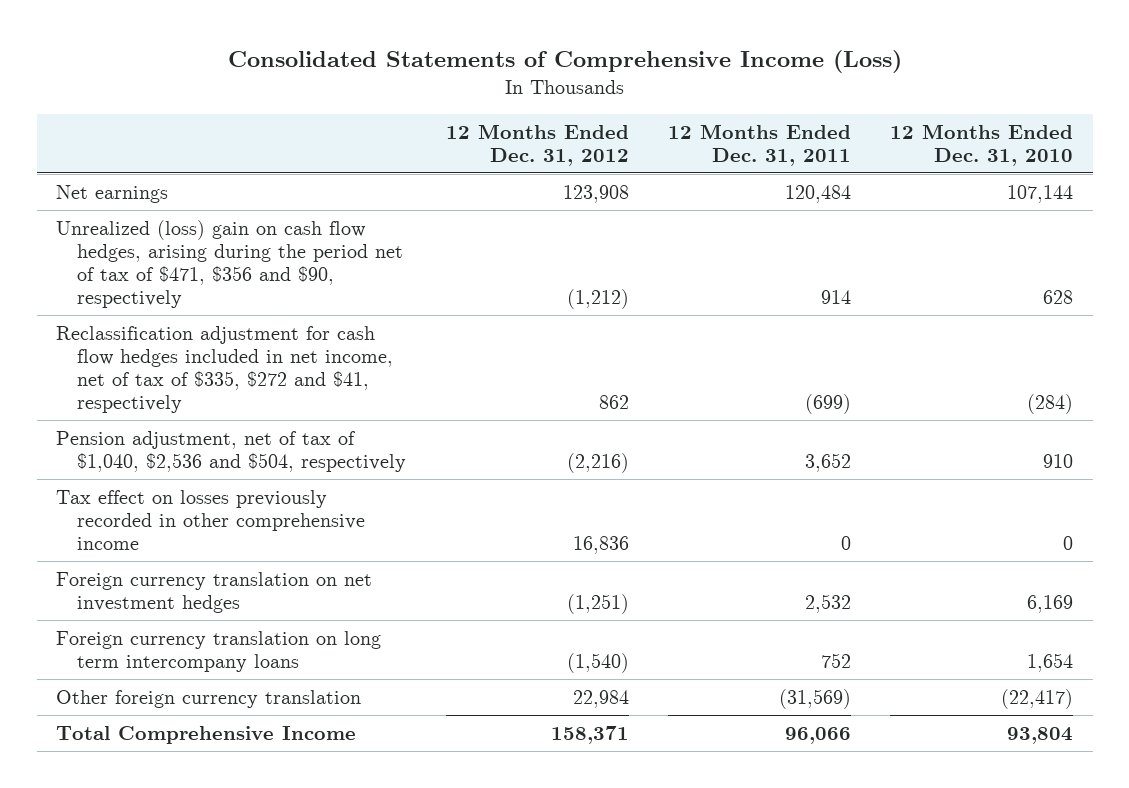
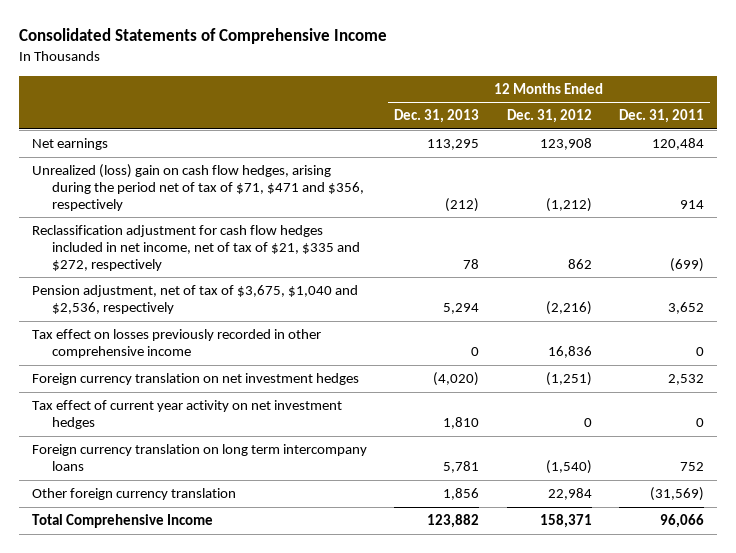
[227,50,902,74] Consolidated Statements of Comprehensive Income (Loss) -> [18,28,387,45] Consolidated Statements of Comprehensive Income
[890,123,1074,166] 12 Months Ended Dec. 31, 2010 -> none
none -> [394,109,480,124] Dec. 31, 2013
[56,219,404,308] Unrealized (loss) gain on cash flow hedges, arising during the period net of tax of $471, $356 and $90, respectively -> [32,164,364,211] Unrealized (loss) gain on cash flow hedges, arising during the period net of tax of $71, $471 and $356, respectively
[56,325,394,413] Reclassification adjustment for cash flow hedges included in net income, net of tax of $335, $272 and $41, respectively -> [32,225,360,271] Reclassification adjustment for cash flow hedges included in net income, net of tax of $21, $335 and $272, respectively
[56,430,407,472] Pension adjustment, net of tax of $1,040, $2,536 and $504, respectively -> [32,285,359,314] Pension adjustment, net of tax of $3,675, $1,040 and $2,536, respectively
none -> [32,400,343,429] Tax effect of current year activity on net investment hedges

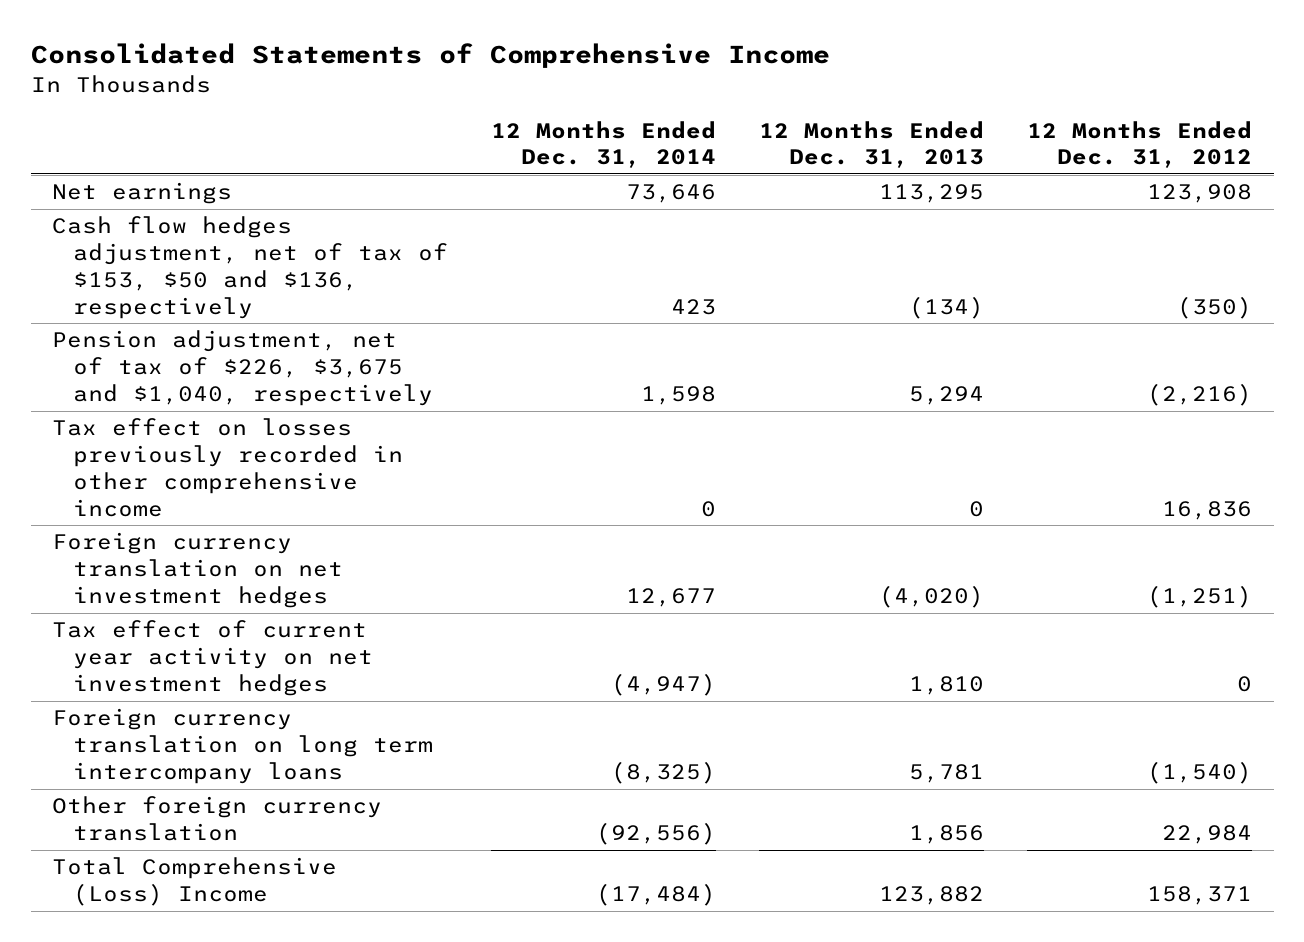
[618,109,704,124] Dec. 31, 2011 -> none
none -> [490,120,716,169] 12 Months Ended Dec. 31, 2014
[32,164,364,211] Unrealized (loss) gain on cash flow hedges, arising during the period net of tax of $71, $471 and $356, respectively -> none
[32,225,360,271] Reclassification adjustment for cash flow hedges included in net income, net of tax of $21, $335 and $272, respectively -> [52,216,448,319] Cash flow hedges adjustment, net of tax of $153, $50 and $136, respectively
[463,258,480,269] 78 -> [908,295,984,319] (134)
[567,258,592,269] 862 -> [1177,295,1253,319] (350)
[32,285,359,314] Pension adjustment, net of tax of $3,675, $1,040 and $2,536, respectively -> [52,330,433,406] Pension adjustment, net of tax of $226, $3,675 and $1,040, respectively
[32,514,214,529] Total Comprehensive Income -> [52,857,338,907] Total Comprehensive (Loss) Income

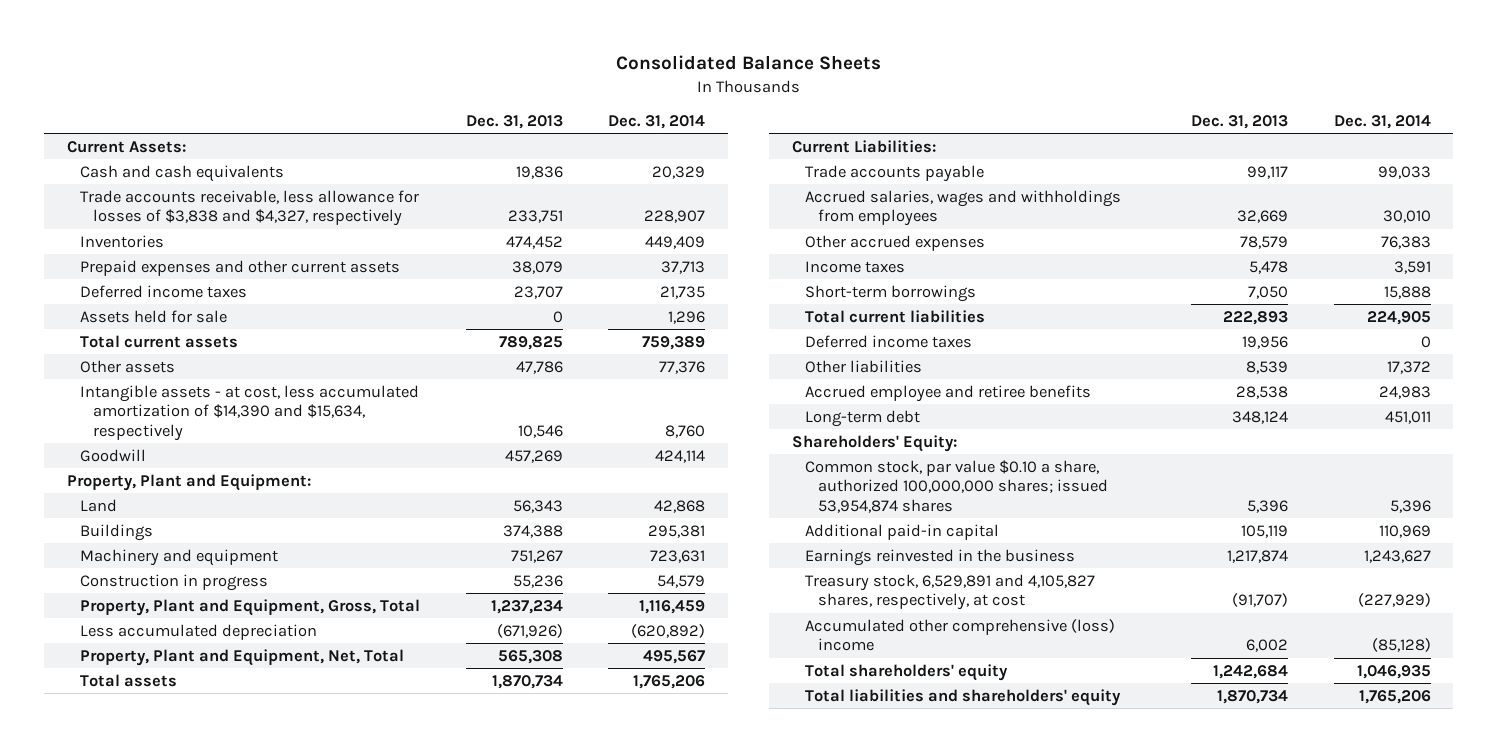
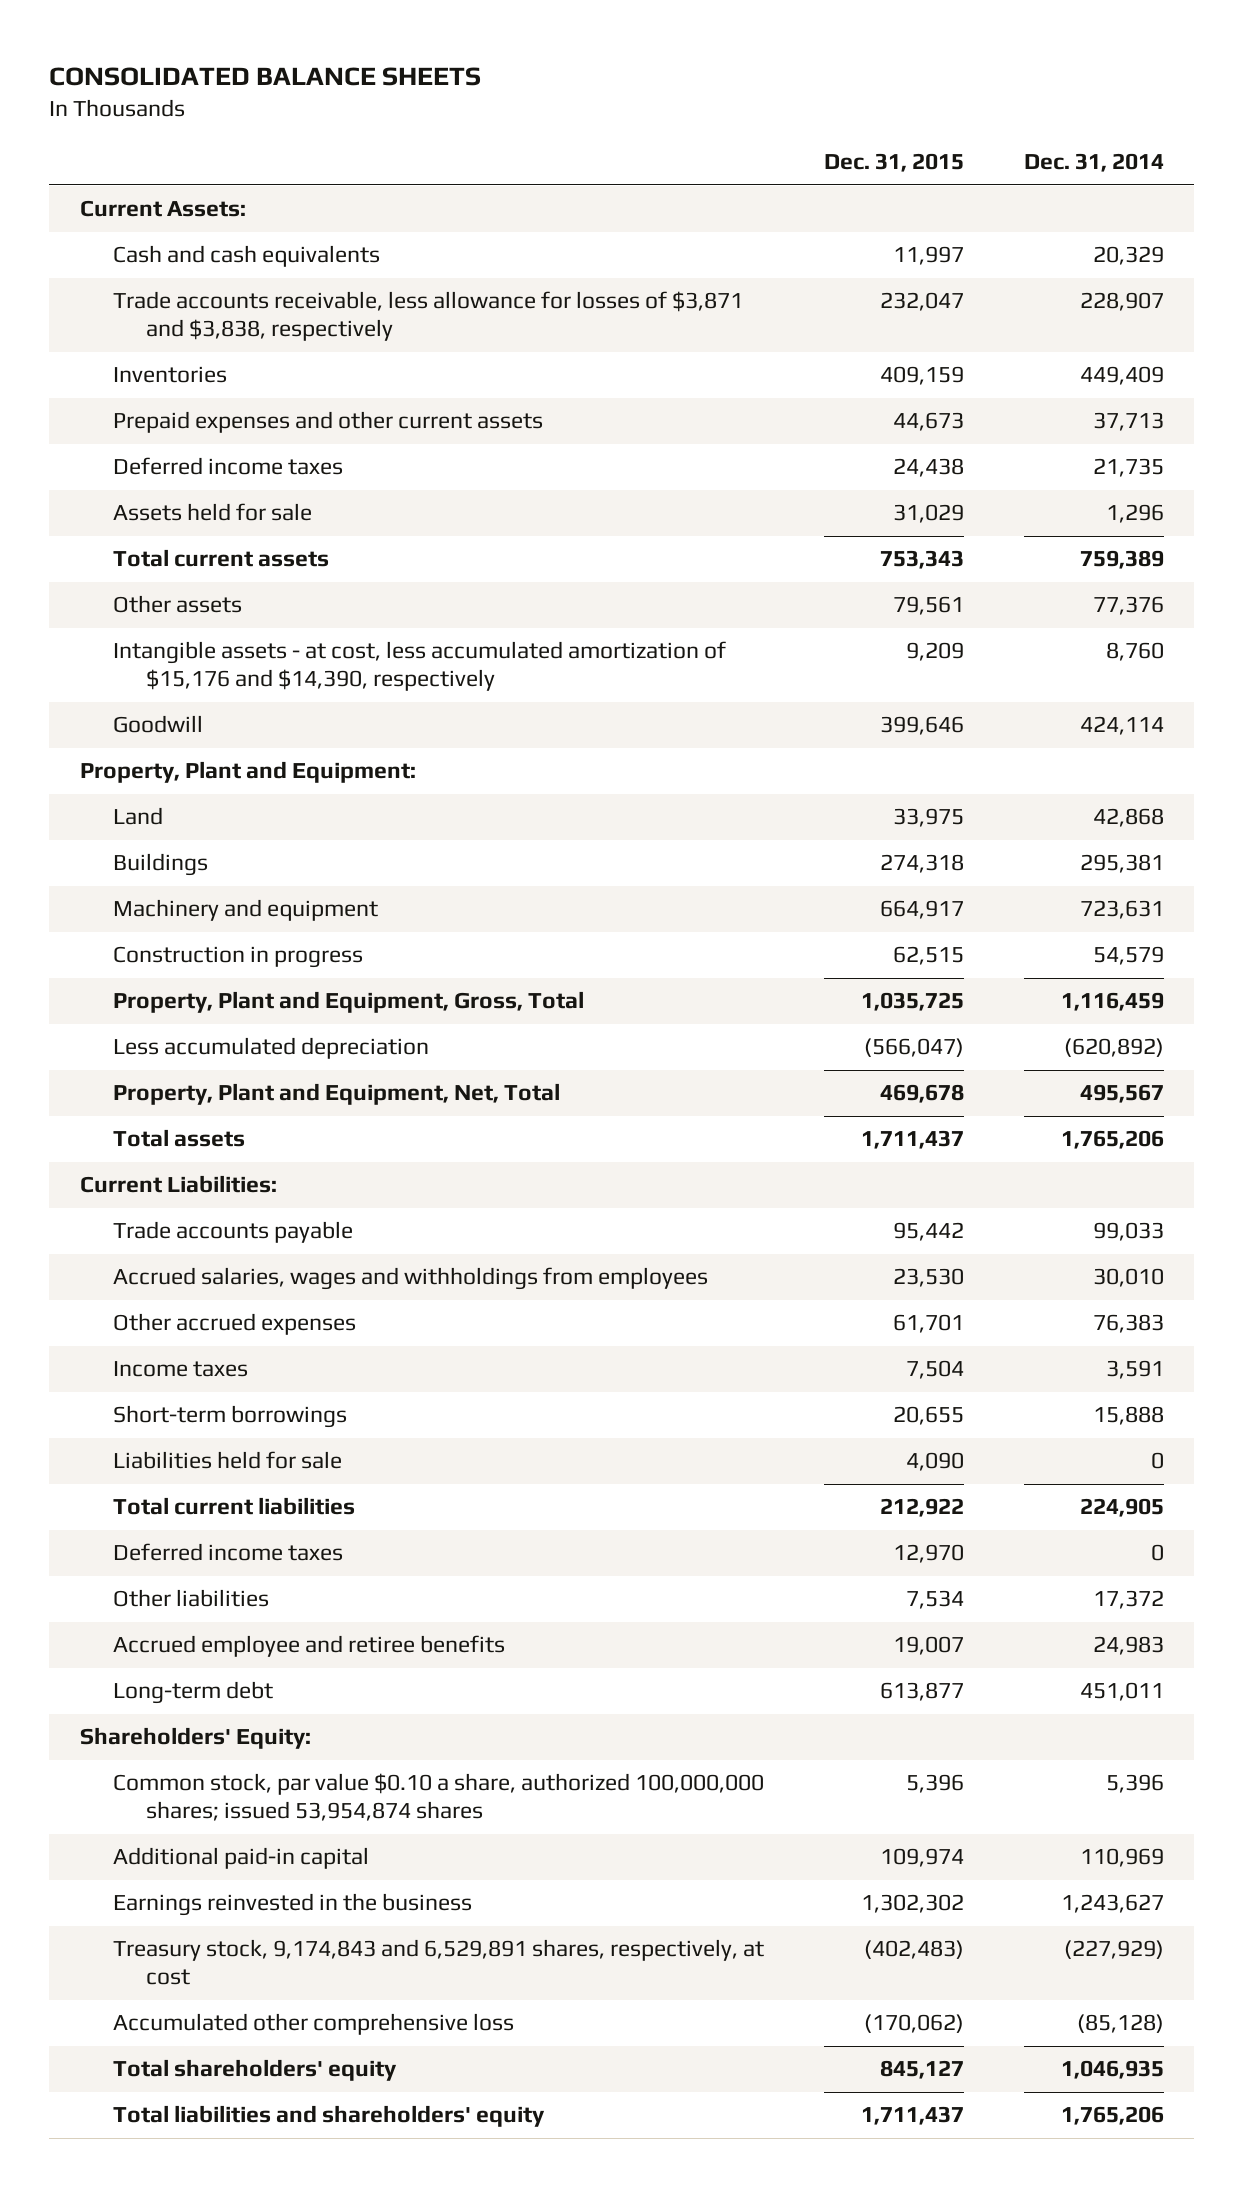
[615,55,881,71] Consolidated Balance Sheets -> [49,66,482,86] CONSOLIDATED BALANCE SHEETS
[465,114,563,129] Dec. 31, 2013 -> none
none -> [824,153,965,173] Dec. 31, 2015
[80,189,420,227] Trade accounts receivable, less allowance for losses of $3,838 and $4,327, respectively -> [112,291,743,342] Trade accounts receivable, less allowance for losses of $3,871 and $3,838, respectively
[80,384,420,441] Intangible assets - at cost, less accumulated amortization of $14,390 and $15,634, respectively -> [112,641,726,692] Intangible assets - at cost, less accumulated amortization of $15,176 and $14,390, respectively
none -> [112,1451,342,1470] Liabilities held for sale
[805,573,1096,611] Treasury stock, 6,529,891 and 4,105,827 shares, respectively, at cost -> [112,1939,764,1986] Treasury stock, 9,174,843 and 6,529,891 shares, respectively, at cost
[805,618,1116,652] Accumulated other comprehensive (loss) income -> [112,2013,514,2036] Accumulated other comprehensive loss

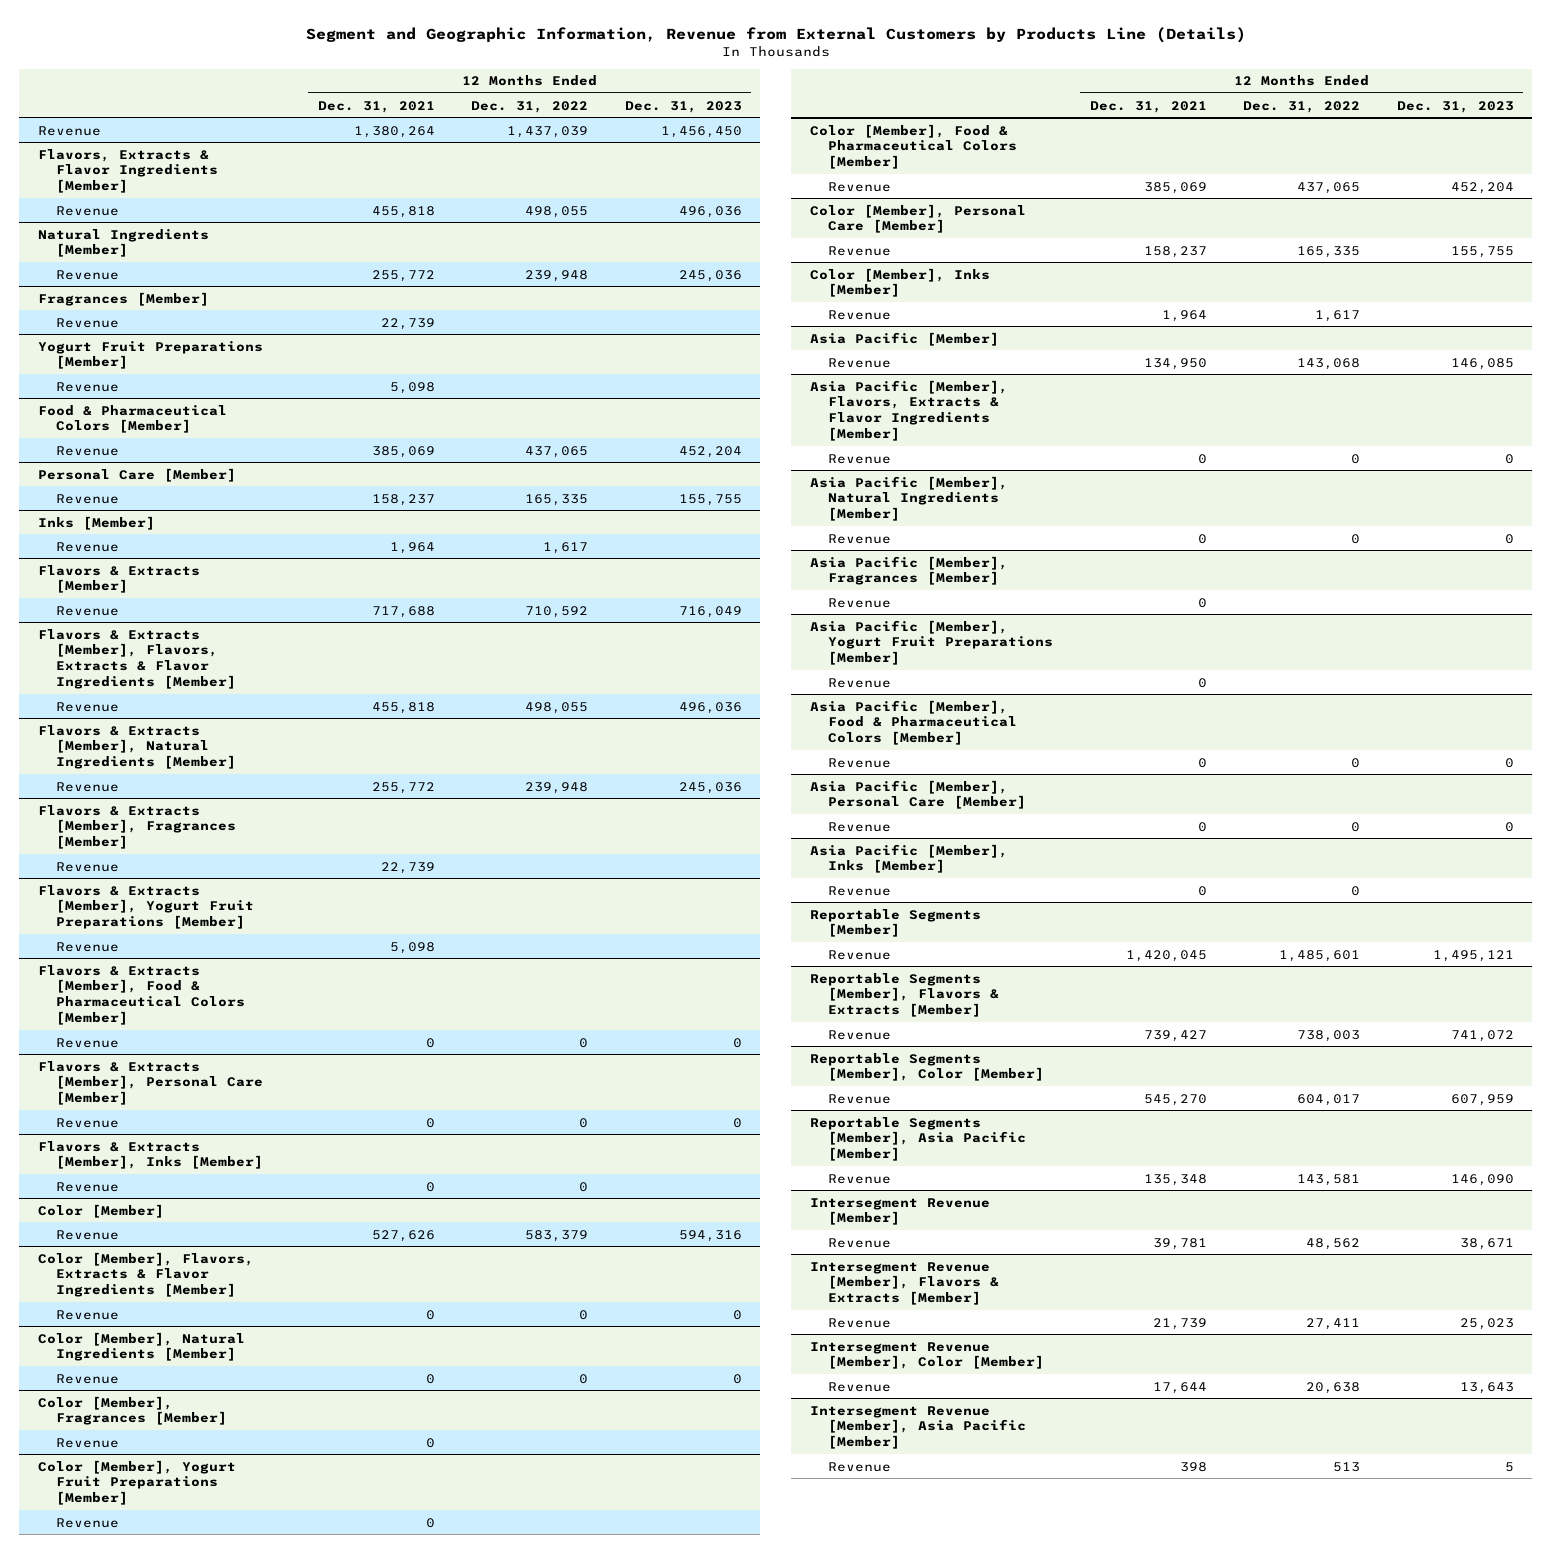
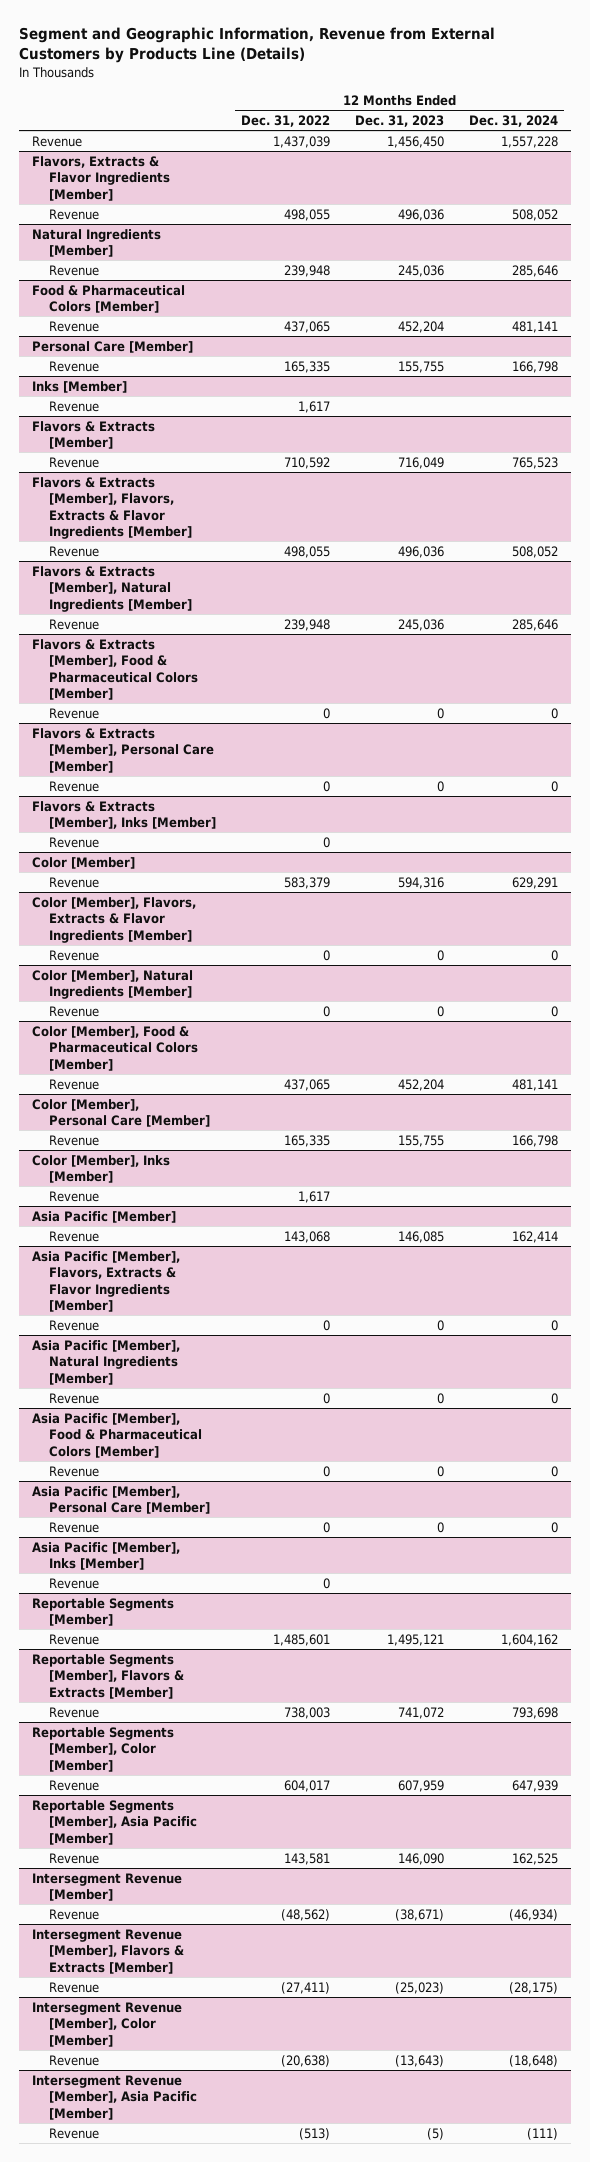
[317,100,435,113] Dec. 31, 2021 -> none
none -> [469,114,559,127] Dec. 31, 2024
[37,291,209,306] Fragrances [Member] -> none
[55,317,119,328] Revenue -> none
[37,340,263,370] Yogurt Fruit Preparations [Member] -> none
[55,381,119,392] Revenue -> none
[37,804,236,850] Flavors & Extracts [Member], Fragrances [Member] -> none
[55,861,119,872] Revenue -> none
[37,884,254,930] Flavors & Extracts [Member], Yogurt Fruit Preparations [Member] -> none
[55,941,119,952] Revenue -> none
[37,1395,227,1426] Color [Member], Fragrances [Member] -> none
[55,1437,119,1448] Revenue -> none
[37,1459,236,1506] Color [Member], Yogurt Fruit Preparations [Member] -> none
[55,1517,119,1528] Revenue -> none
[809,555,1008,586] Asia Pacific [Member], Fragrances [Member] -> none
[827,597,891,608] Revenue -> none
[809,619,1053,666] Asia Pacific [Member], Yogurt Fruit Preparations [Member] -> none
[827,677,891,688] Revenue -> none
[1306,1237,1361,1250] 48,562 -> [281,1908,331,1921] (48,562)
[1459,1237,1514,1250] 38,671 -> [395,1908,445,1921] (38,671)
[1306,1317,1361,1330] 27,411 -> [281,1981,331,1994] (27,411)
[1459,1317,1514,1330] 25,023 -> [395,1981,445,1994] (25,023)
[1306,1381,1361,1394] 20,638 -> [281,2054,331,2067] (20,638)
[1459,1381,1514,1394] 13,643 -> [395,2054,445,2067] (13,643)
[1333,1461,1361,1472] 513 -> [299,2127,331,2140] (513)
[1504,1461,1514,1472] 5 -> [427,2127,445,2140] (5)

